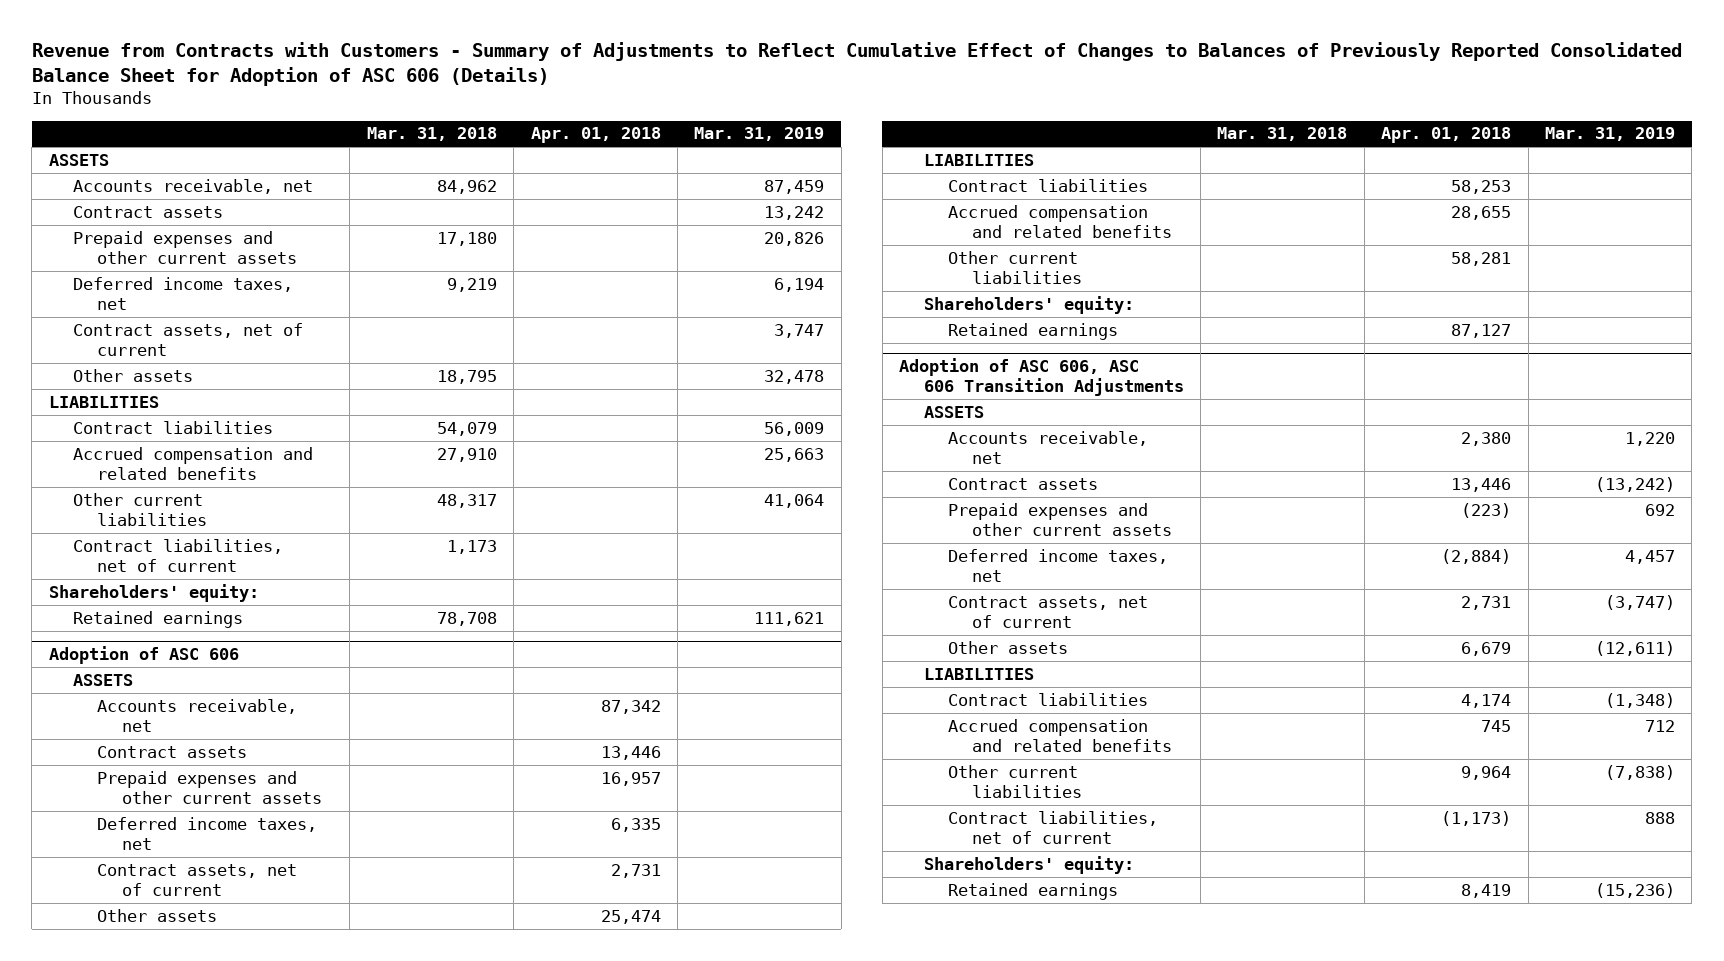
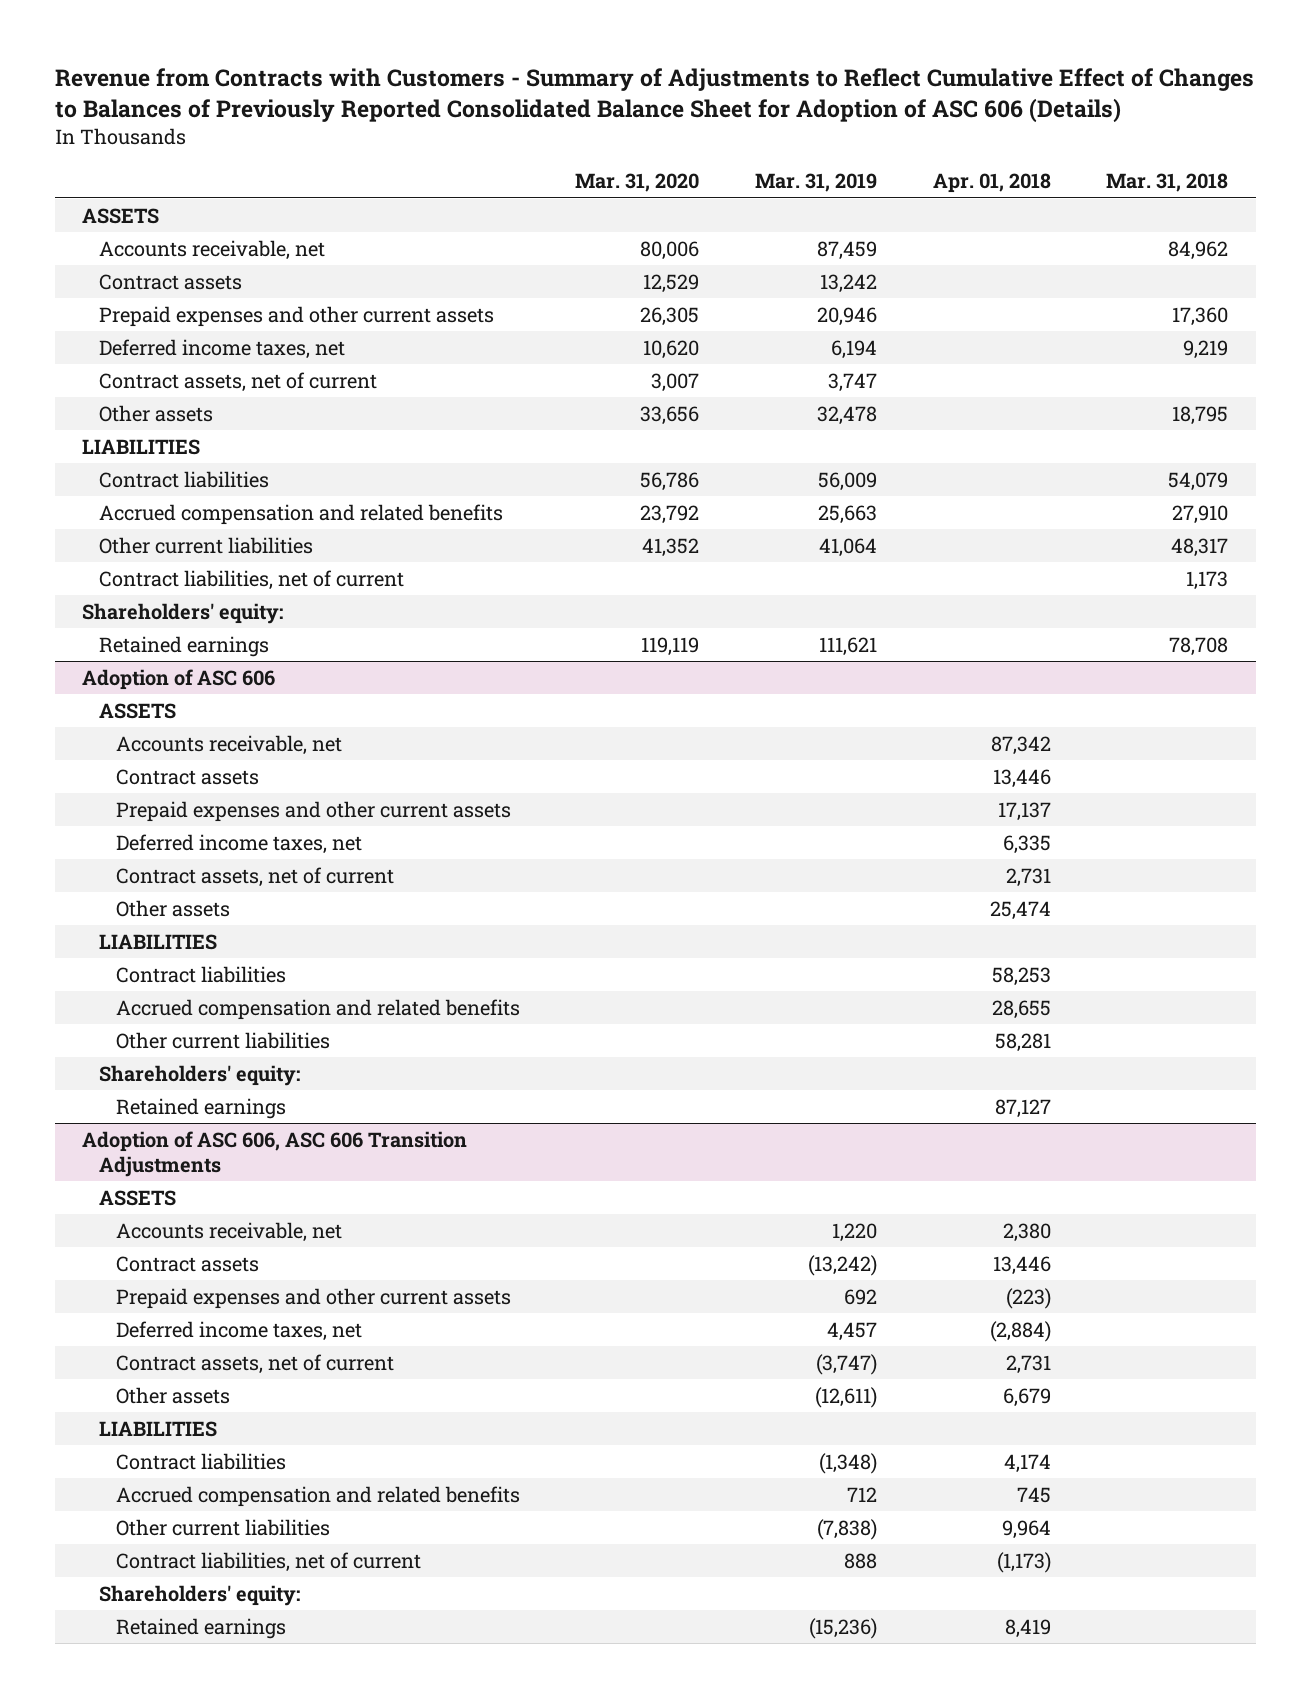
none -> [575,173,700,193] Mar. 31, 2020
[436,231,497,246] 17,180 -> [1172,306,1229,326] 17,360
[764,231,825,246] 20,826 -> [817,306,878,326] 20,946
[600,771,661,786] 16,957 -> [997,801,1051,821] 17,137

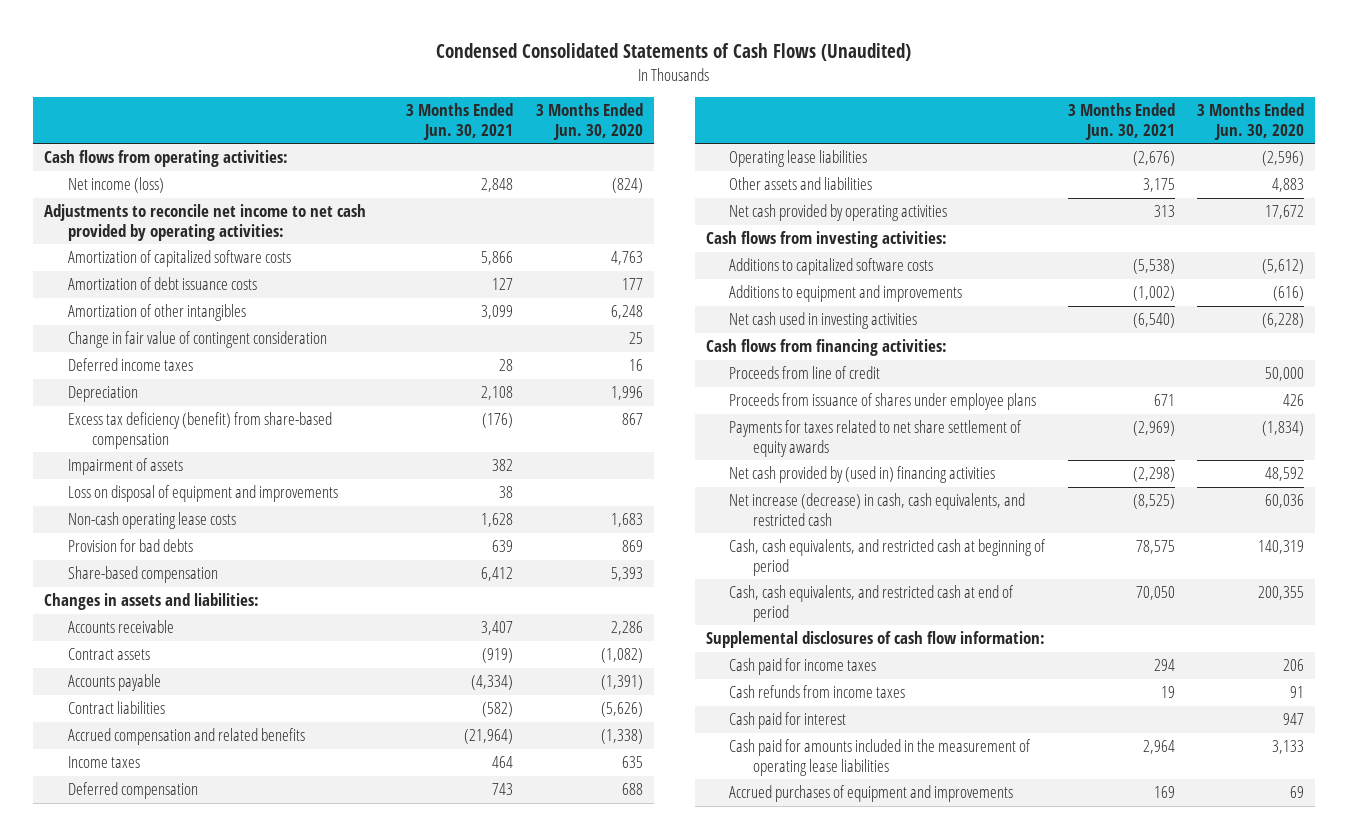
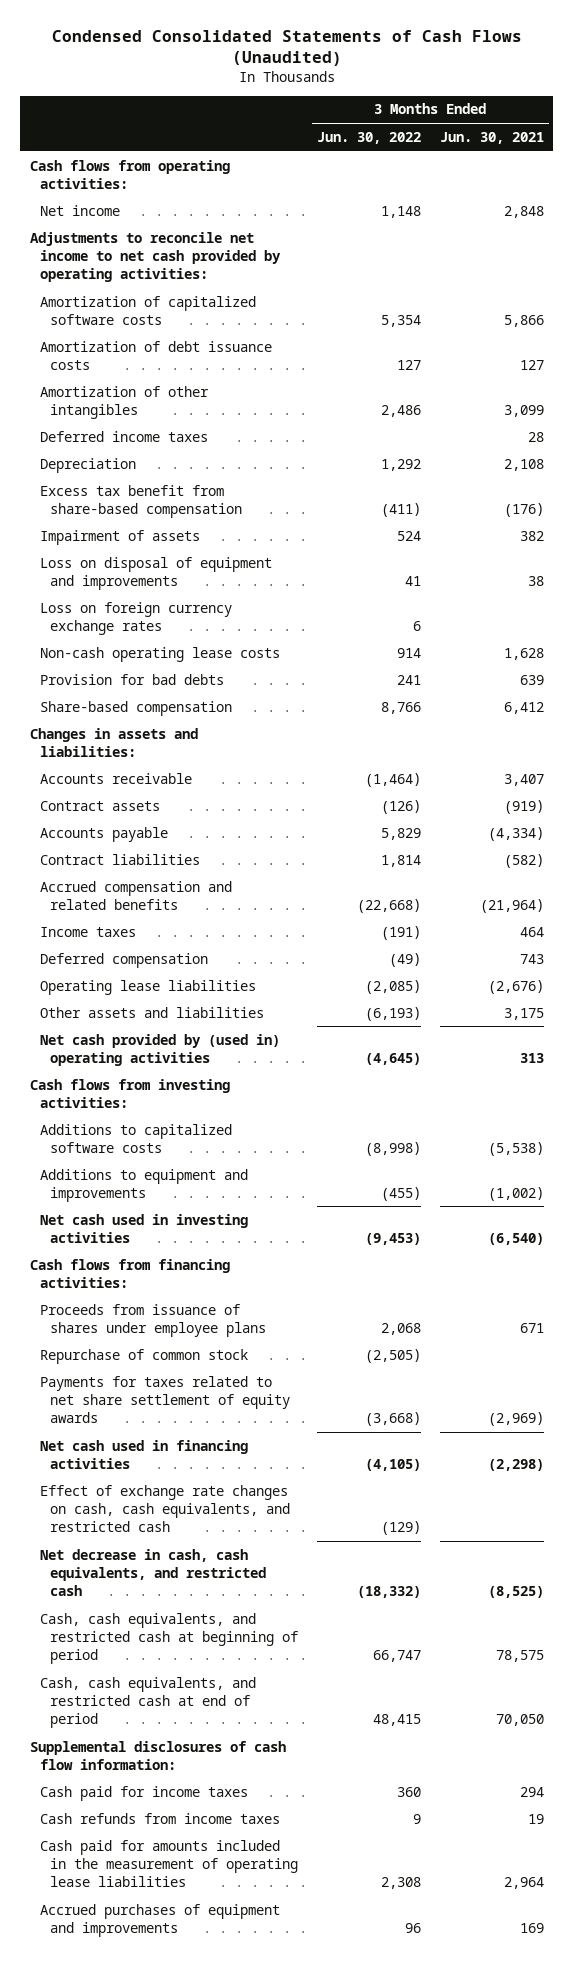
[535,103,643,140] 3 Months Ended Jun. 30, 2020 -> none
none -> [316,131,421,144] Jun. 30, 2022
[68,177,165,194] Net income (loss) -> [39,204,120,216] Net income
[68,331,328,349] Change in fair value of contingent consideration -> none
[68,412,333,449] Excess tax deficiency (benefit) from share-based compensation -> [39,484,242,518] Excess tax benefit from share-based compensation
none -> [39,601,232,635] Loss on foreign currency exchange rates
[729,204,948,222] Net cash provided by operating activities -> [39,1033,280,1066] Net cash provided by (used in) operating activities
[729,366,881,380] Proceeds from line of credit -> none
none -> [39,1348,248,1364] Repurchase of common stock
[729,466,996,484] Net cash provided by (used in) financing activities -> [39,1439,248,1469] Net cash used in financing activities
none -> [39,1484,290,1532] Effect of exchange rate changes on cash, cash equivalents, and restricted cash
[729,493,1026,526] Net increase (decrease) in cash, cash equivalents, and restricted cash -> [39,1548,266,1596] Net decrease in cash, cash equivalents, and restricted cash
[729,712,847,730] Cash paid for interest -> none

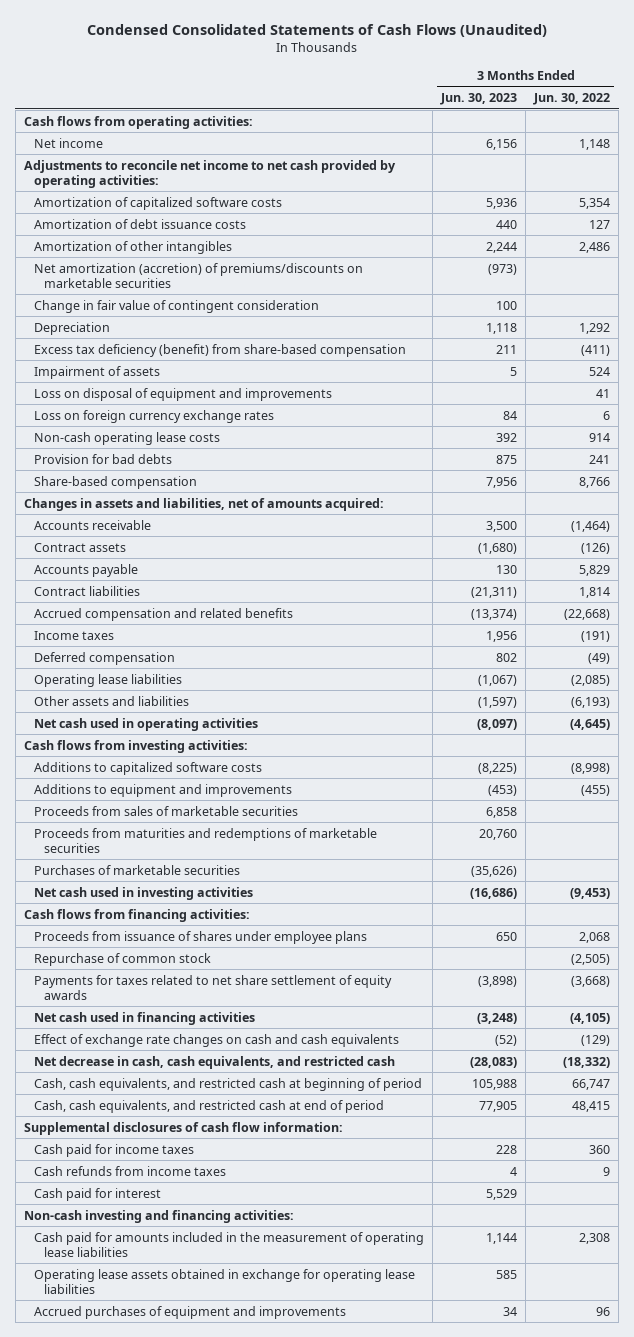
[439,131,544,144] Jun. 30, 2021 -> none
none -> [440,93,518,106] Jun. 30, 2023
[39,430,208,442] Deferred income taxes -> none
none -> [33,262,363,288] Net amortization (accretion) of premiums/discounts on marketable securities
none -> [33,299,319,313] Change in fair value of contingent consideration
[39,484,242,518] Excess tax benefit from share-based compensation -> [33,343,406,357] Excess tax deficiency (benefit) from share-based compensation
[29,727,198,757] Changes in assets and liabilities: -> [23,497,384,511] Changes in assets and liabilities, net of amounts acquired:
[39,1033,280,1066] Net cash provided by (used in) operating activities -> [33,717,258,731] Net cash used in operating activities
none -> [33,805,298,816] Proceeds from sales of marketable securities
none -> [33,827,377,853] Proceeds from maturities and redemptions of marketable securities
none -> [33,864,240,875] Purchases of marketable securities
[39,1484,290,1532] Effect of exchange rate changes on cash, cash equivalents, and restricted cash -> [33,1033,399,1047] Effect of exchange rate changes on cash and cash equivalents
none -> [33,1187,161,1201] Cash paid for interest
none -> [23,1209,294,1223] Non-cash investing and financing activities:
none -> [33,1268,415,1294] Operating lease assets obtained in exchange for operating lease liabilities

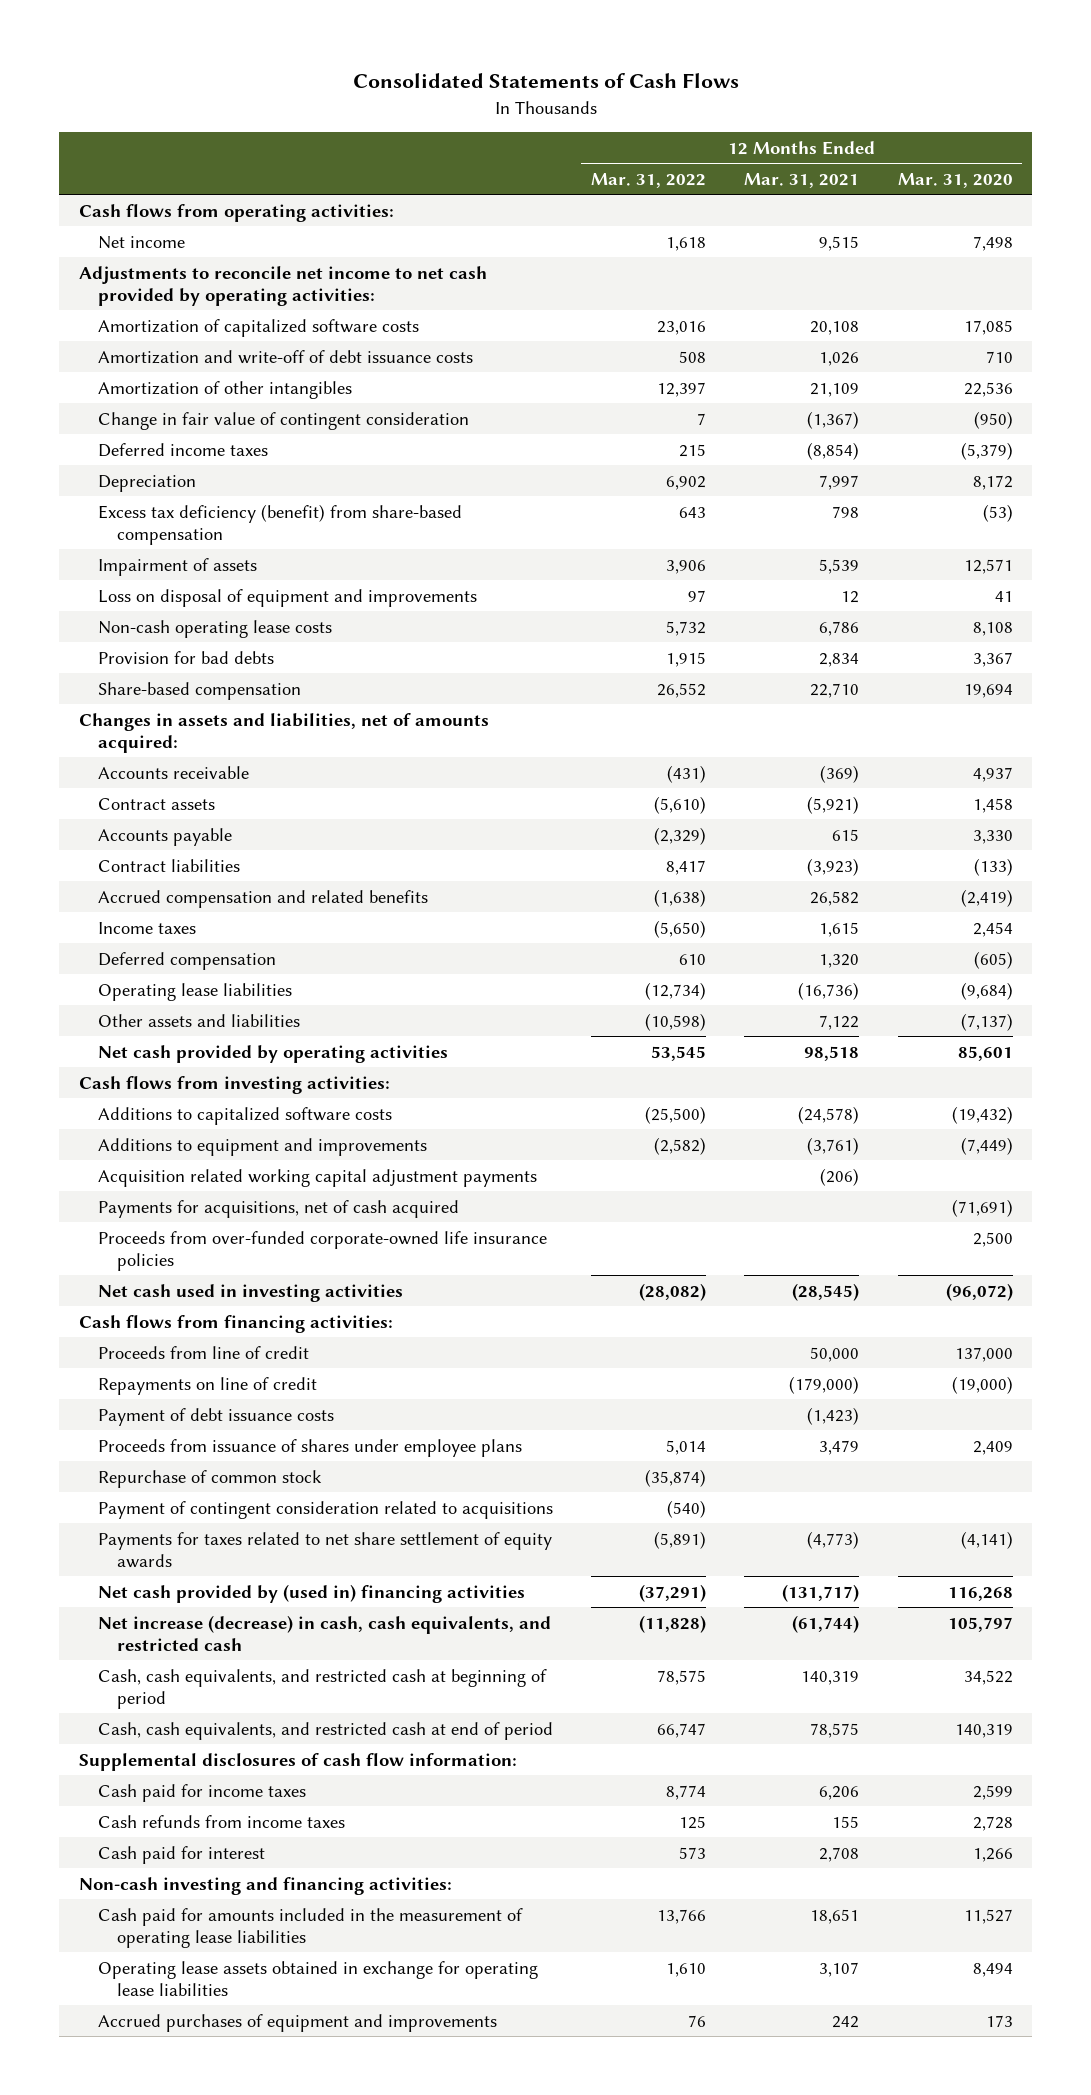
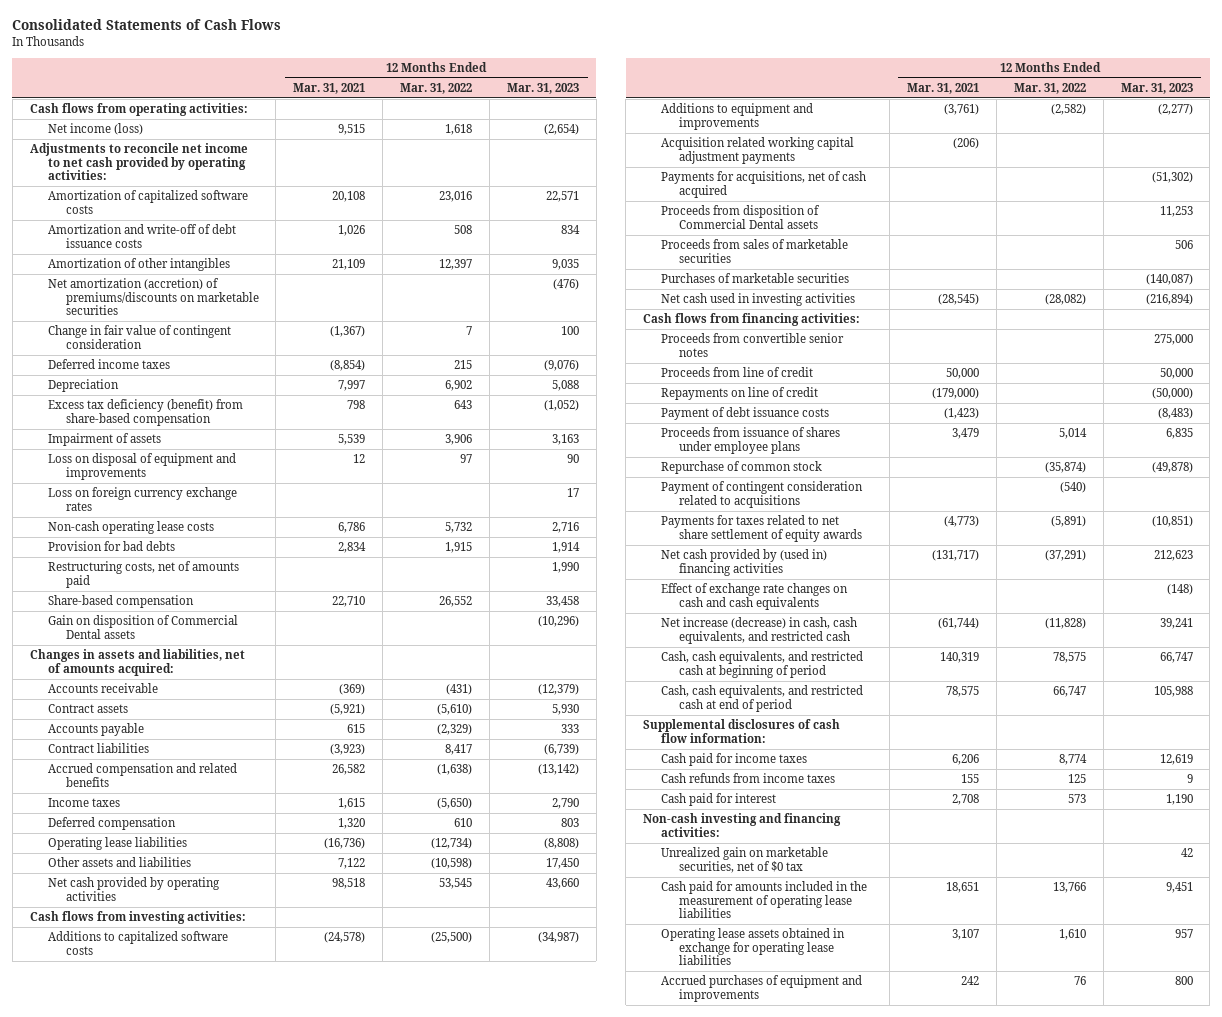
[897,172,1013,188] Mar. 31, 2020 -> none
none -> [507,83,580,95] Mar. 31, 2023
[97,235,185,249] Net income -> [47,123,143,136] Net income (loss)
none -> [47,278,259,316] Net amortization (accretion) of premiums/discounts on marketable securities
none -> [47,487,237,511] Loss on foreign currency exchange rates
none -> [47,561,239,588] Restructuring costs, net of amounts paid
none -> [47,615,238,639] Gain on disposition of Commercial Dental assets
[97,1230,547,1271] Proceeds from over-funded corporate-owned life insurance policies -> none
none -> [661,205,821,229] Proceeds from disposition of Commercial Dental assets
none -> [661,239,849,263] Proceeds from sales of marketable securities
none -> [661,273,850,284] Purchases of marketable securities
none -> [661,333,845,357] Proceeds from convertible senior notes
none -> [661,583,849,610] Effect of exchange rate changes on cash and cash equivalents
none -> [661,847,829,873] Unrealized gain on marketable securities, net of $0 tax

